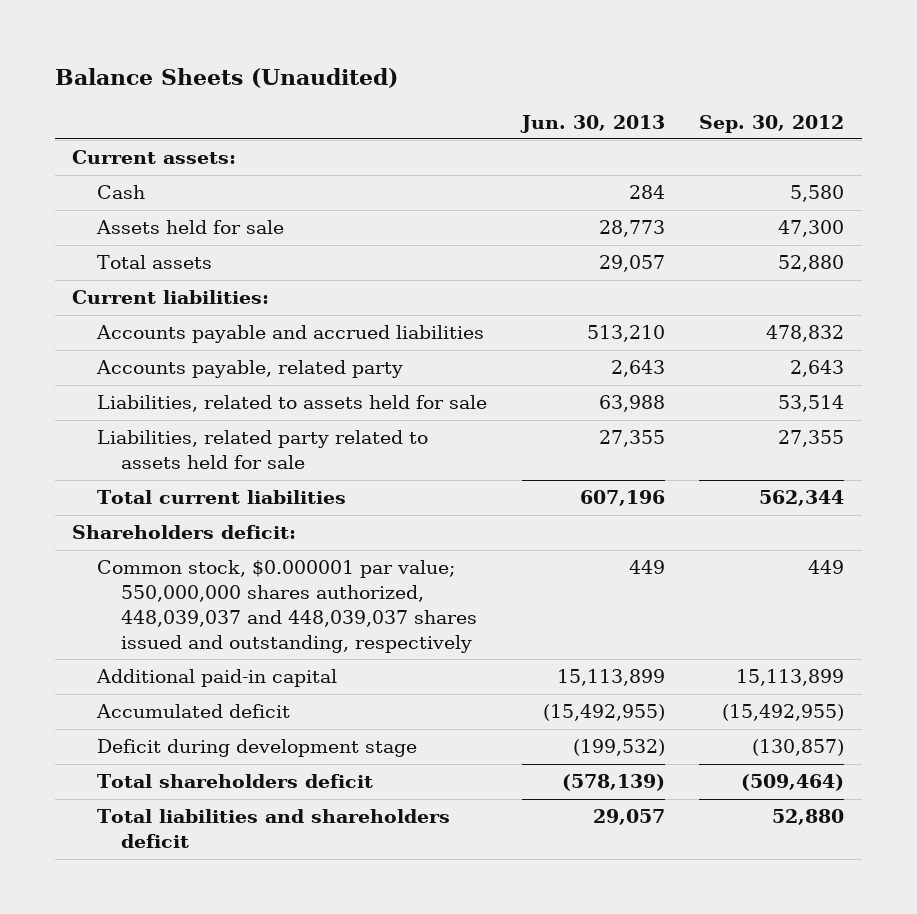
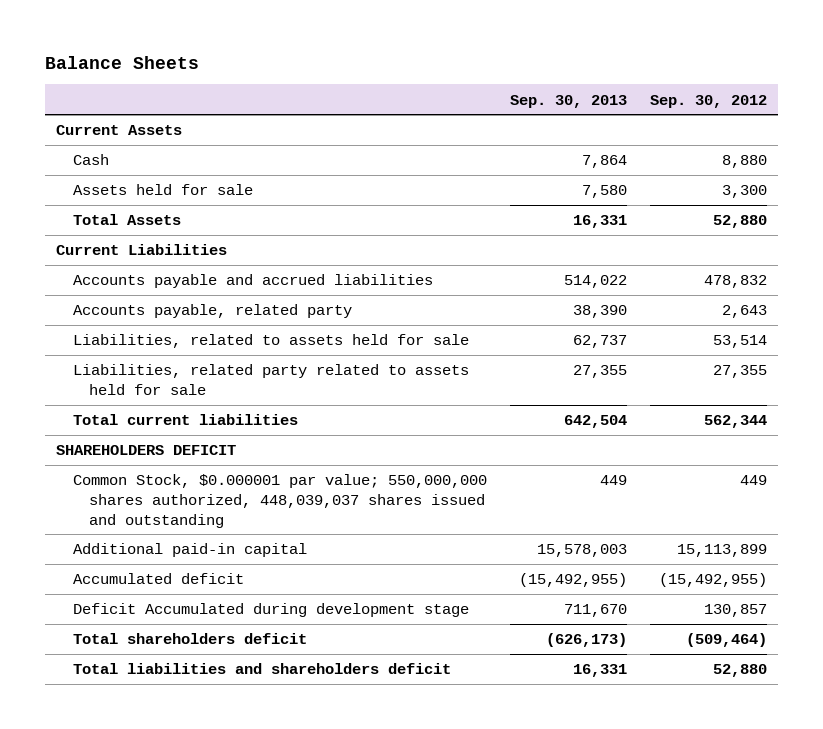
[55,67,399,88] Balance Sheets (Unaudited) -> [44,55,199,69] Balance Sheets
[519,114,665,133] Jun. 30, 2013 -> none
none -> [509,94,627,108] Sep. 30, 2013
[72,150,237,165] Current assets: -> [56,125,183,136] Current Assets
[790,185,845,203] 5,580 -> [721,155,767,169] 8,880
[778,220,845,238] 47,300 -> [721,185,767,199] 3,300
[96,255,212,270] Total assets -> [72,214,181,226] Total Assets
[72,290,270,305] Current liabilities: -> [56,244,228,256] Current Liabilities
[72,525,297,540] Shareholders deficit: -> [56,445,237,456] SHAREHOLDERS DEFICIT
[96,560,478,653] Common stock, $0.000001 par value; 550,000,000 shares authorized, 448,039,037 and 448,039,037 shares issued and outstanding, respectively -> [72,474,487,528] Common Stock, $0.000001 par value; 550,000,000 shares authorized, 448,039,037 shares issued and outstanding
[96,739,417,758] Deficit during development stage -> [72,603,469,618] Deficit Accumulated during development stage
[752,739,845,757] (130,857) -> [703,604,767,618] 130,857

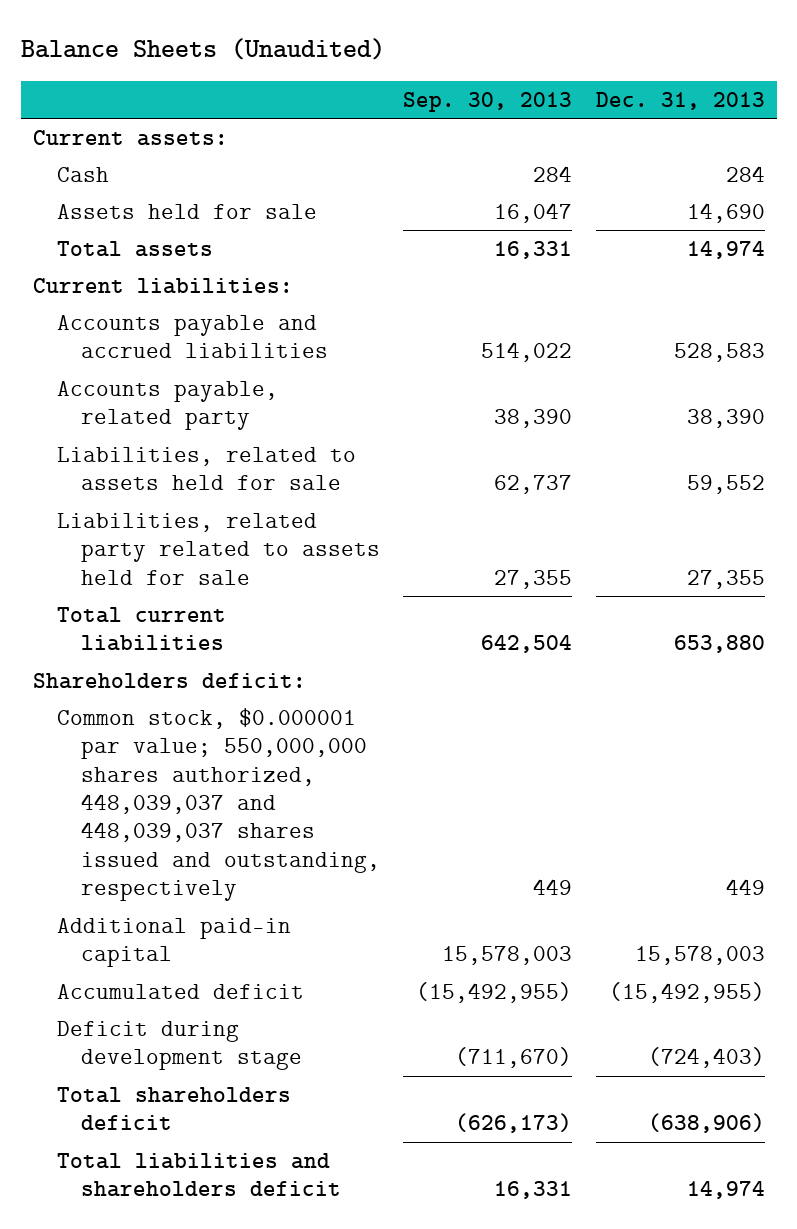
[44,55,199,69] Balance Sheets -> [20,38,385,61] Balance Sheets (Unaudited)
[649,94,767,108] Sep. 30, 2012 -> none
none -> [595,91,765,110] Dec. 31, 2013
[56,125,183,136] Current Assets -> [32,129,228,146] Current assets:
[581,155,627,169] 7,864 -> [533,165,573,182] 284
[581,185,627,199] 7,580 -> [494,202,573,223] 16,047
[72,214,181,226] Total Assets -> [56,240,213,257] Total assets
[56,244,228,256] Current Liabilities -> [32,277,293,294] Current liabilities:
[56,445,237,456] SHAREHOLDERS DEFICIT -> [32,672,306,689] Shareholders deficit:
[72,474,487,528] Common Stock, $0.000001 par value; 550,000,000 shares authorized, 448,039,037 shares issued and outstanding -> [56,707,380,902] Common stock, $0.000001 par value; 550,000,000 shares authorized, 448,039,037 and 448,039,037 shares issued and outstanding, respectively
[72,603,469,618] Deficit Accumulated during development stage -> [56,1020,302,1071] Deficit during development stage
[563,604,627,618] 711,670 -> [455,1047,573,1069] (711,670)

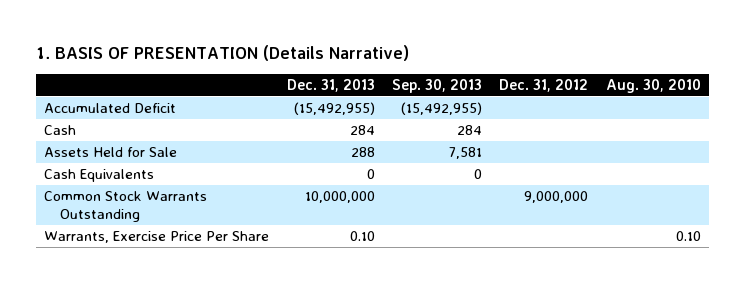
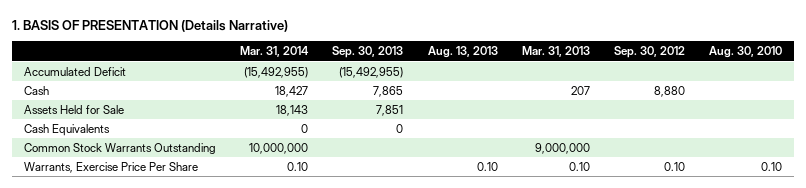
[286,79,375,93] Dec. 31, 2013 -> none
[499,79,589,93] Dec. 31, 2012 -> none
none -> [240,46,310,58] Mar. 31, 2014
none -> [427,46,498,59] Aug. 13, 2013
none -> [521,46,590,58] Mar. 31, 2013
none -> [613,46,685,59] Sep. 30, 2012
[457,125,483,136] 284 -> [373,85,404,97] 7,865
[449,147,483,160] 7,581 -> [376,104,404,116] 7,851

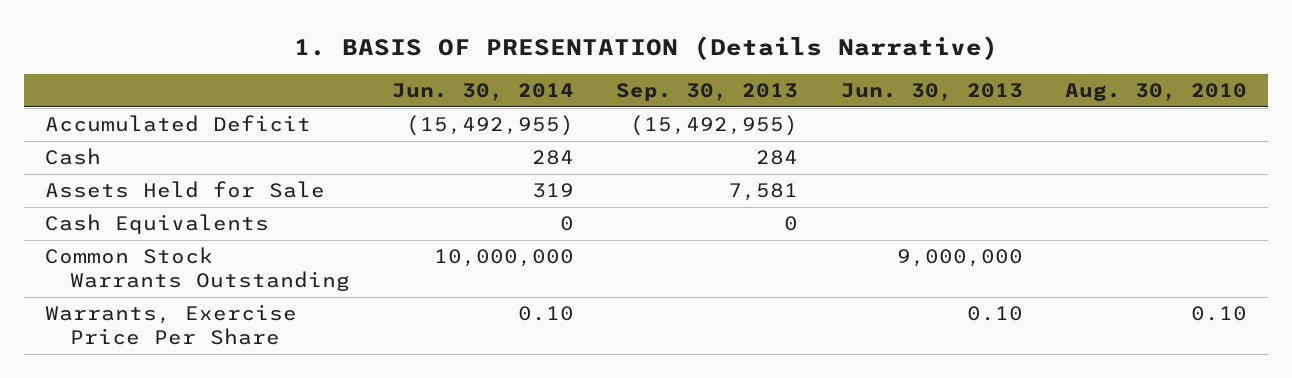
[240,46,310,58] Mar. 31, 2014 -> none
[427,46,498,59] Aug. 13, 2013 -> none
[521,46,590,58] Mar. 31, 2013 -> none
[613,46,685,59] Sep. 30, 2012 -> none
none -> [391,83,574,102] Jun. 30, 2014
none -> [840,83,1023,102] Jun. 30, 2013
[373,85,404,97] 7,865 -> [756,150,799,166] 284
[376,104,404,116] 7,851 -> [728,183,799,202] 7,581

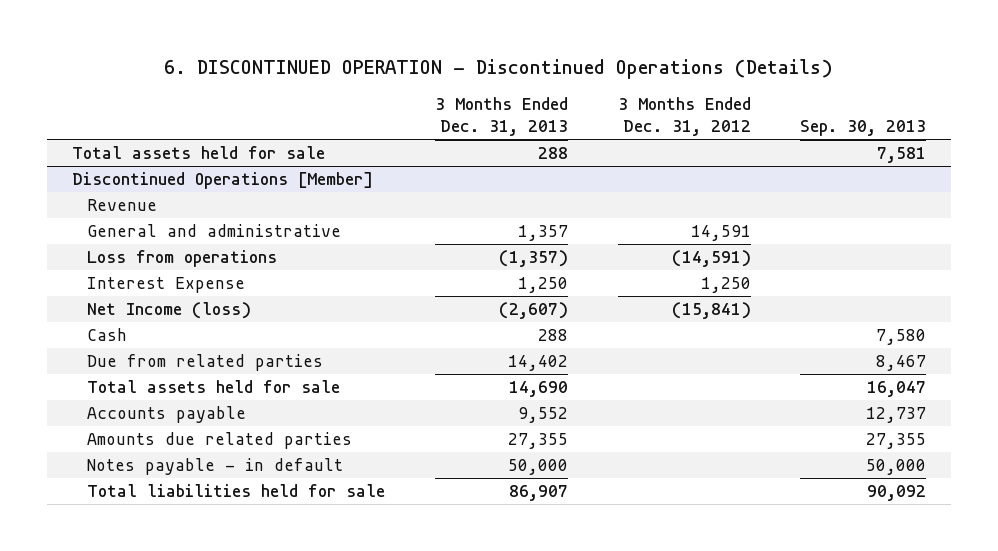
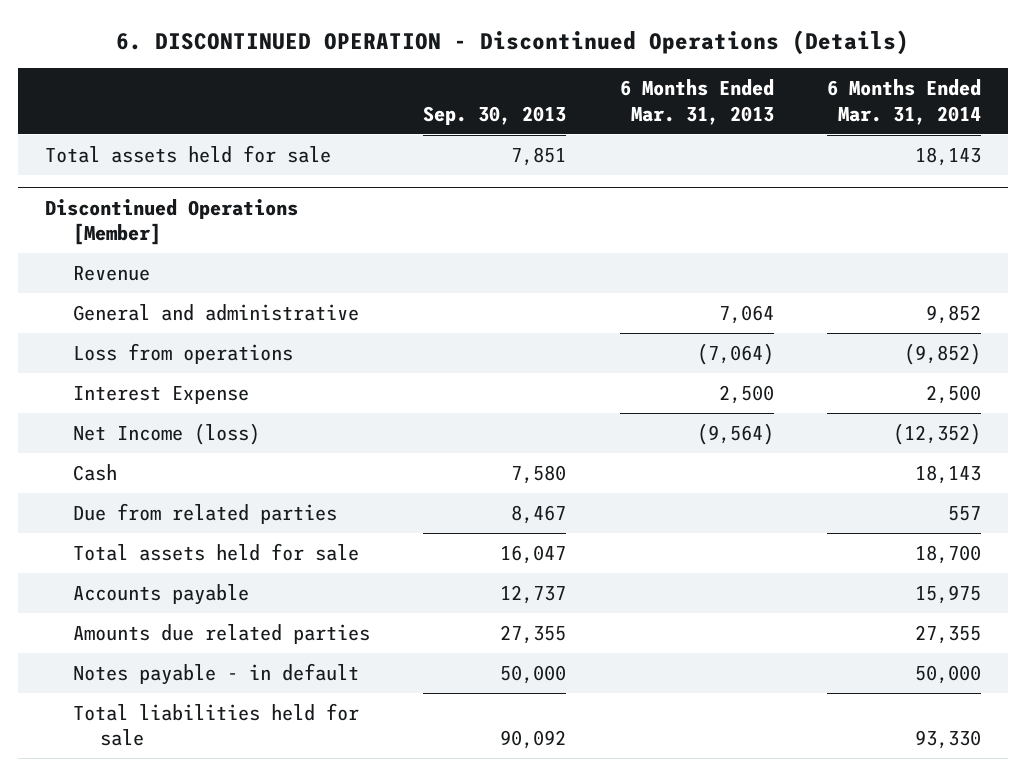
[434,97,568,137] 3 Months Ended Dec. 31, 2013 -> none
[617,97,751,137] 3 Months Ended Dec. 31, 2012 -> none
none -> [619,79,774,125] 6 Months Ended Mar. 31, 2013
none -> [827,79,982,125] 6 Months Ended Mar. 31, 2014
[877,147,927,164] 7,581 -> [511,146,567,166] 7,851

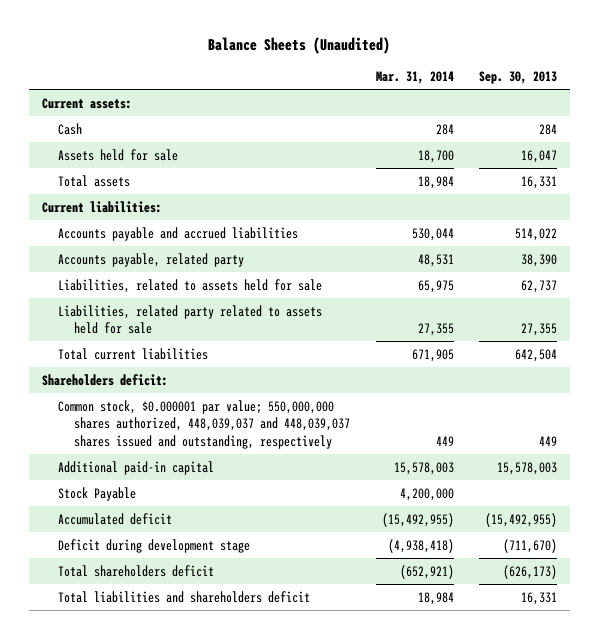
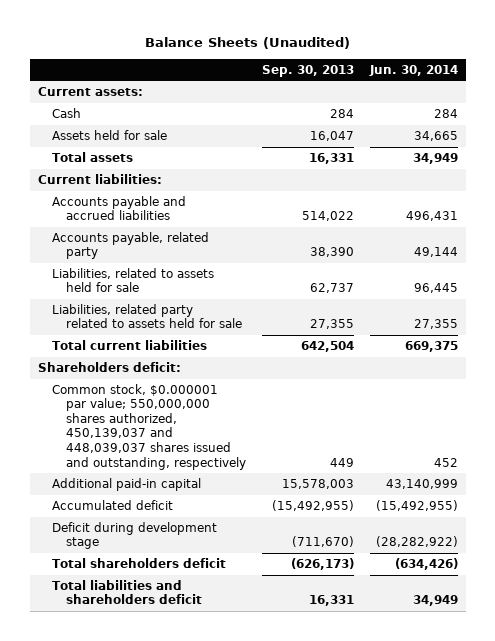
[375,70,454,84] Mar. 31, 2014 -> none
none -> [368,64,458,76] Jun. 30, 2014
[58,399,351,449] Common stock, $0.000001 par value; 550,000,000 shares authorized, 448,039,037 and 448,039,037 shares issued and outstanding, respectively -> [51,383,246,470] Common stock, $0.000001 par value; 550,000,000 shares authorized, 450,139,037 and 448,039,037 shares issued and outstanding, respectively
[58,486,137,501] Stock Payable -> none

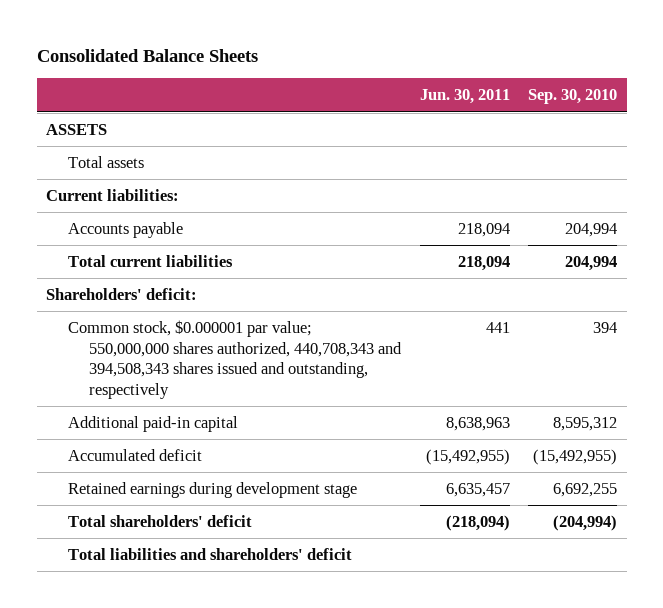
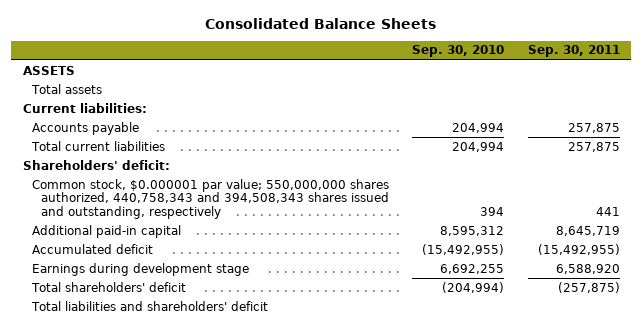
[419,89,510,105] Jun. 30, 2011 -> none
none -> [527,45,620,58] Sep. 30, 2011
[67,319,403,399] Common stock, $0.000001 par value; 550,000,000 shares authorized, 440,708,343 and 394,508,343 shares issued and outstanding, respectively -> [31,178,389,219] Common stock, $0.000001 par value; 550,000,000 shares authorized, 440,758,343 and 394,508,343 shares issued and outstanding, respectively
[67,481,357,498] Retained earnings during development stage -> [31,262,249,276] Earnings during development stage

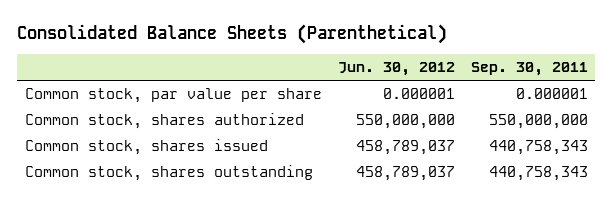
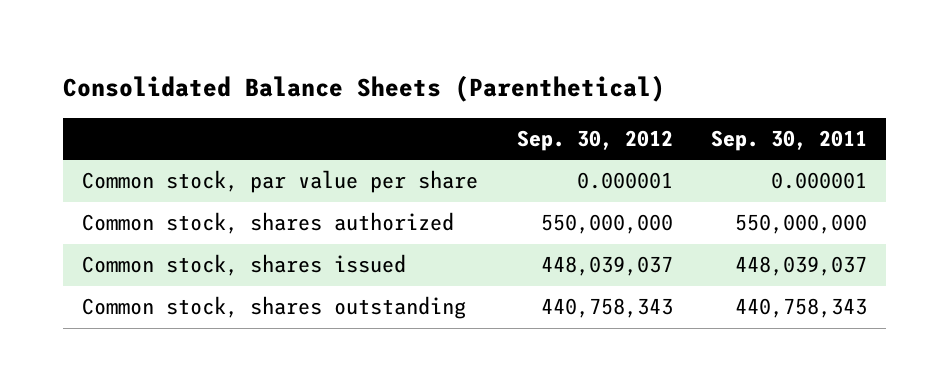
[337,61,455,76] Jun. 30, 2012 -> none
none -> [516,130,673,152] Sep. 30, 2012
[488,140,588,156] 440,758,343 -> [734,256,867,277] 448,039,037

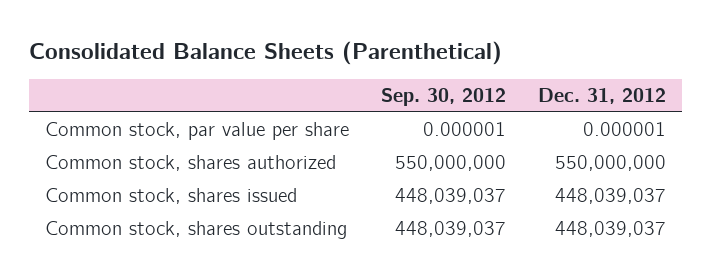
[710,130,867,152] Sep. 30, 2011 -> none
none -> [537,87,666,104] Dec. 31, 2012
[540,298,673,319] 440,758,343 -> [395,221,507,238] 448,039,037

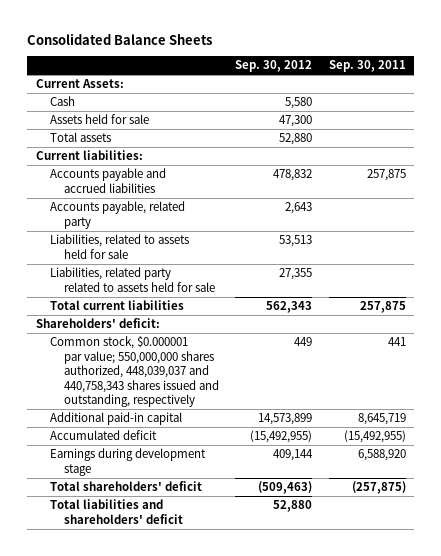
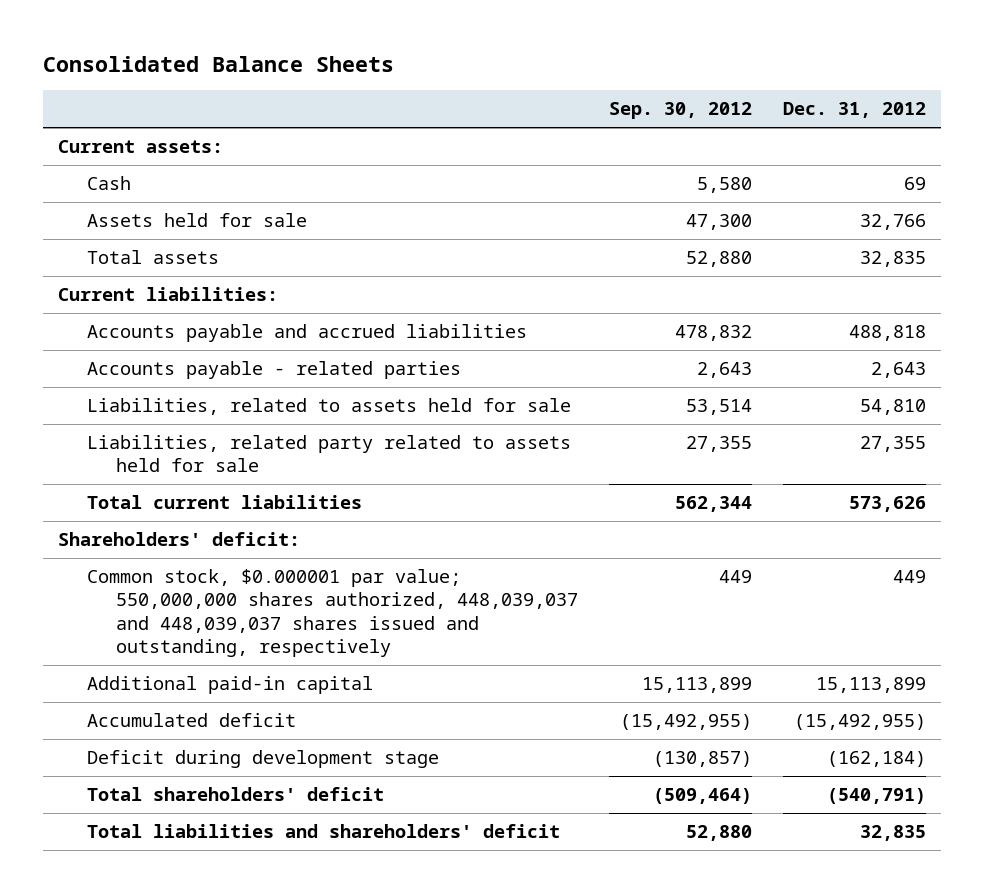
[328,60,406,73] Sep. 30, 2011 -> none
none -> [782,102,926,119] Dec. 31, 2012
[35,79,124,89] Current Assets: -> [58,140,224,154] Current assets:
[49,201,185,229] Accounts payable, related party -> [87,361,462,380] Accounts payable - related parties
[279,235,313,248] 53,513 -> [685,399,752,416] 53,514
[266,301,313,314] 562,343 -> [674,496,752,513] 562,344
[49,336,219,408] Common stock, $0.000001 par value; 550,000,000 shares authorized, 448,039,037 and 440,758,343 shares issued and outstanding, respectively -> [87,569,578,658] Common stock, $0.000001 par value; 550,000,000 shares authorized, 448,039,037 and 448,039,037 shares issued and outstanding, respectively
[258,413,313,426] 14,573,899 -> [641,677,752,694] 15,113,899
[49,448,206,476] Earnings during development stage -> [87,750,440,769] Deficit during development stage
[273,449,314,462] 409,144 -> [652,751,752,768] (130,857)
[258,481,313,495] (509,463) -> [652,788,752,805] (509,464)

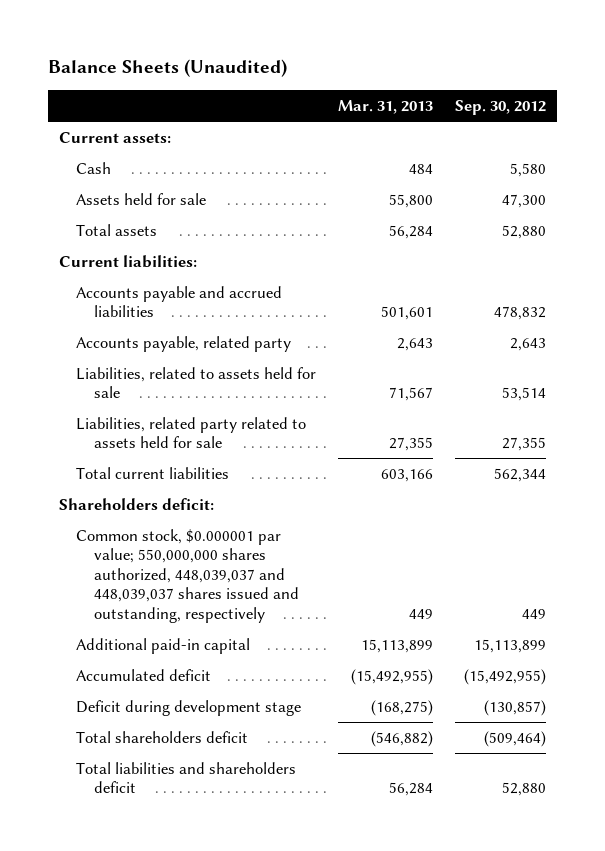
[42,55,394,72] Consolidated Balance Sheets -> [47,59,287,78] Balance Sheets (Unaudited)
[782,102,926,119] Dec. 31, 2012 -> none
none -> [338,99,434,114] Mar. 31, 2013
[87,361,462,380] Accounts payable - related parties -> [76,335,292,352] Accounts payable, related party
[58,532,301,547] Shareholders' deficit: -> [58,497,214,510] Shareholders deficit:
[87,787,385,802] Total shareholders' deficit -> [76,730,249,743] Total shareholders deficit
[87,824,561,839] Total liabilities and shareholders' deficit -> [76,761,297,794] Total liabilities and shareholders deficit

